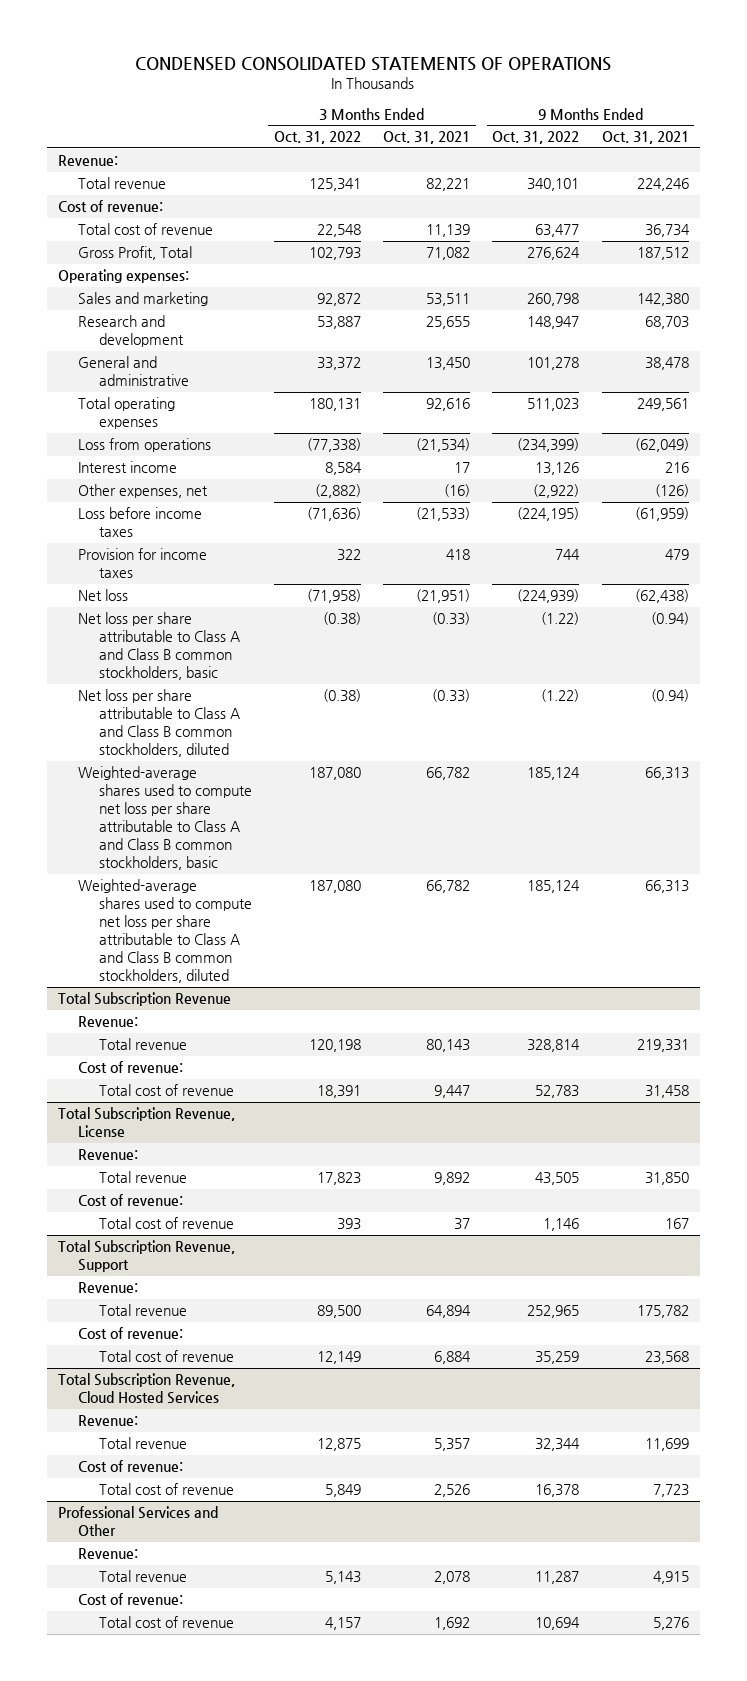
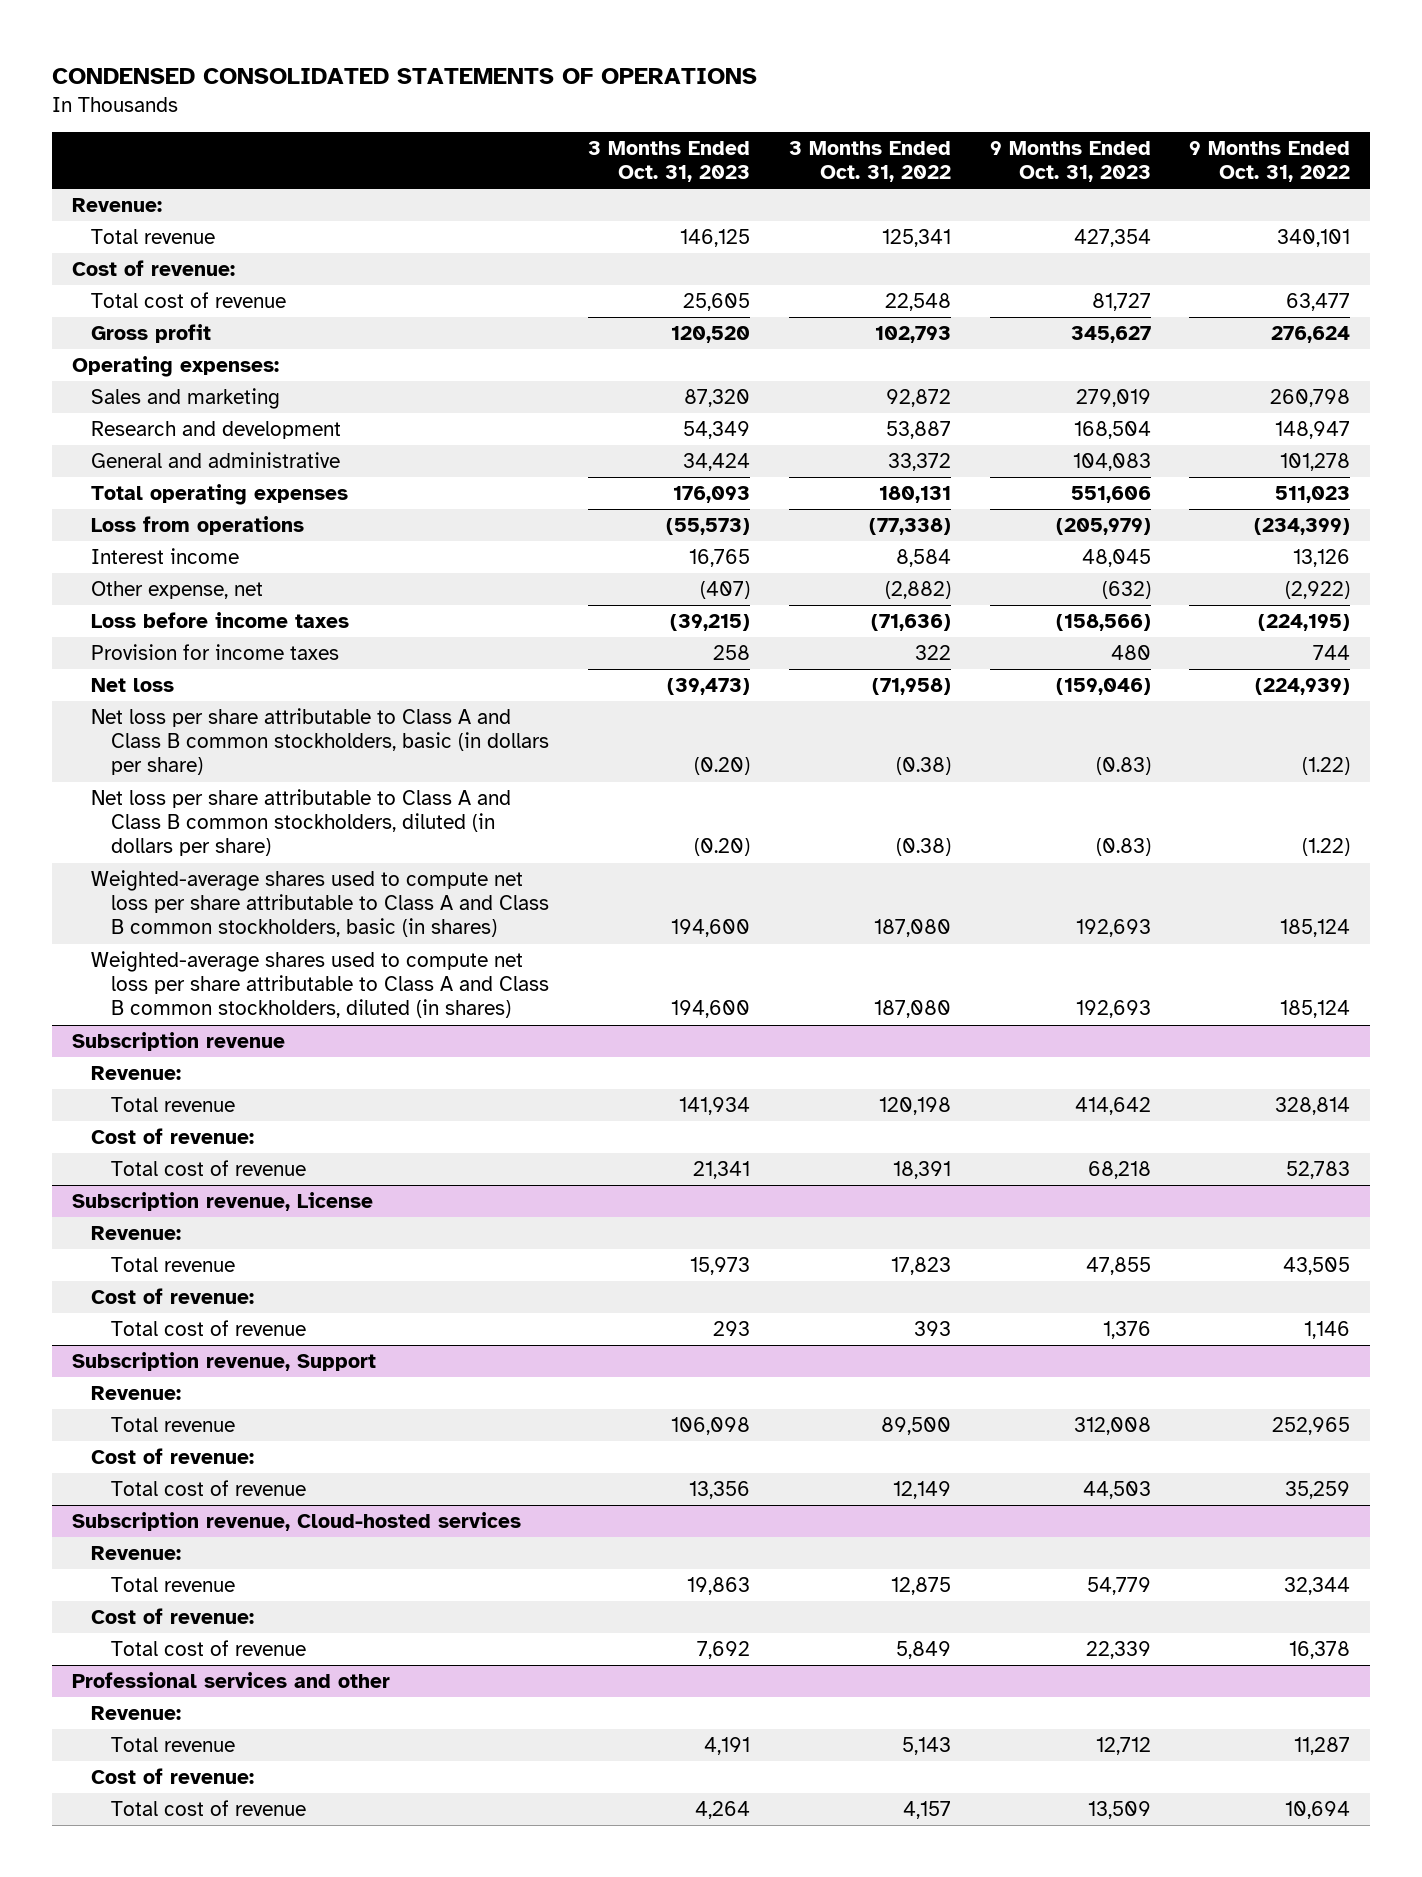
[383,131,471,145] Oct. 31, 2021 -> none
[601,131,689,145] Oct. 31, 2021 -> none
none -> [588,141,751,183] 3 Months Ended Oct. 31, 2023
none -> [989,141,1151,183] 9 Months Ended Oct. 31, 2023
[78,246,193,261] Gross Profit, Total -> [91,323,212,343] Gross profit
[78,484,209,499] Other expenses, net -> [91,580,264,599] Other expense, net
[78,612,240,681] Net loss per share attributable to Class A and Class B common stockholders, basic -> [91,707,550,776] Net loss per share attributable to Class A and Class B common stockholders, basic (in dollars per share)
[78,689,240,758] Net loss per share attributable to Class A and Class B common stockholders, diluted -> [91,788,512,857] Net loss per share attributable to Class A and Class B common stockholders, diluted (in dollars per share)
[78,766,252,871] Weighted-average shares used to compute net loss per share attributable to Class A and Class B common stockholders, basic -> [91,869,550,938] Weighted-average shares used to compute net loss per share attributable to Class A and Class B common stockholders, basic (in shares)
[78,879,252,984] Weighted-average shares used to compute net loss per share attributable to Class A and Class B common stockholders, diluted -> [91,950,550,1019] Weighted-average shares used to compute net loss per share attributable to Class A and Class B common stockholders, diluted (in shares)
[57,992,231,1007] Total Subscription Revenue -> [71,1031,285,1051] Subscription revenue
[57,1107,235,1138] Total Subscription Revenue, License -> [71,1191,373,1211] Subscription revenue, License
[57,1240,235,1273] Total Subscription Revenue, Support -> [71,1351,376,1371] Subscription revenue, Support
[57,1373,235,1405] Total Subscription Revenue, Cloud Hosted Services -> [71,1511,521,1531] Subscription revenue, Cloud-hosted services
[57,1506,218,1537] Professional Services and Other -> [71,1671,390,1688] Professional services and other

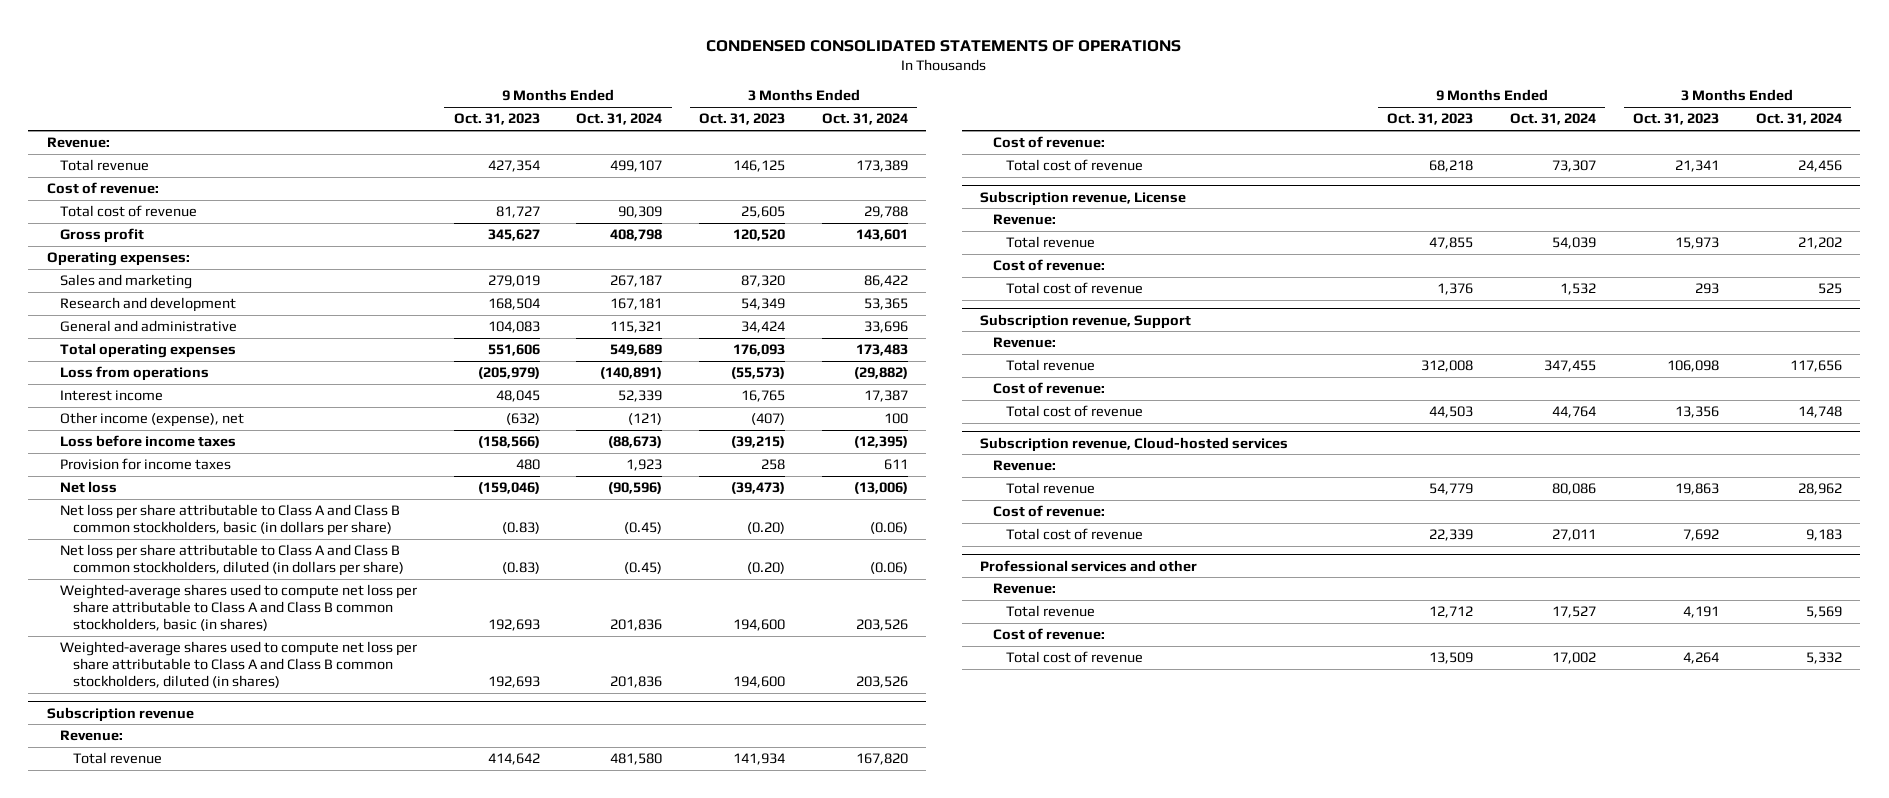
[788,141,951,183] 3 Months Ended Oct. 31, 2022 -> none
[1189,141,1351,183] 9 Months Ended Oct. 31, 2022 -> none
none -> [576,113,663,126] Oct. 31, 2024
none -> [822,113,909,126] Oct. 31, 2024
[91,580,264,599] Other expense, net -> [59,412,244,428] Other income (expense), net

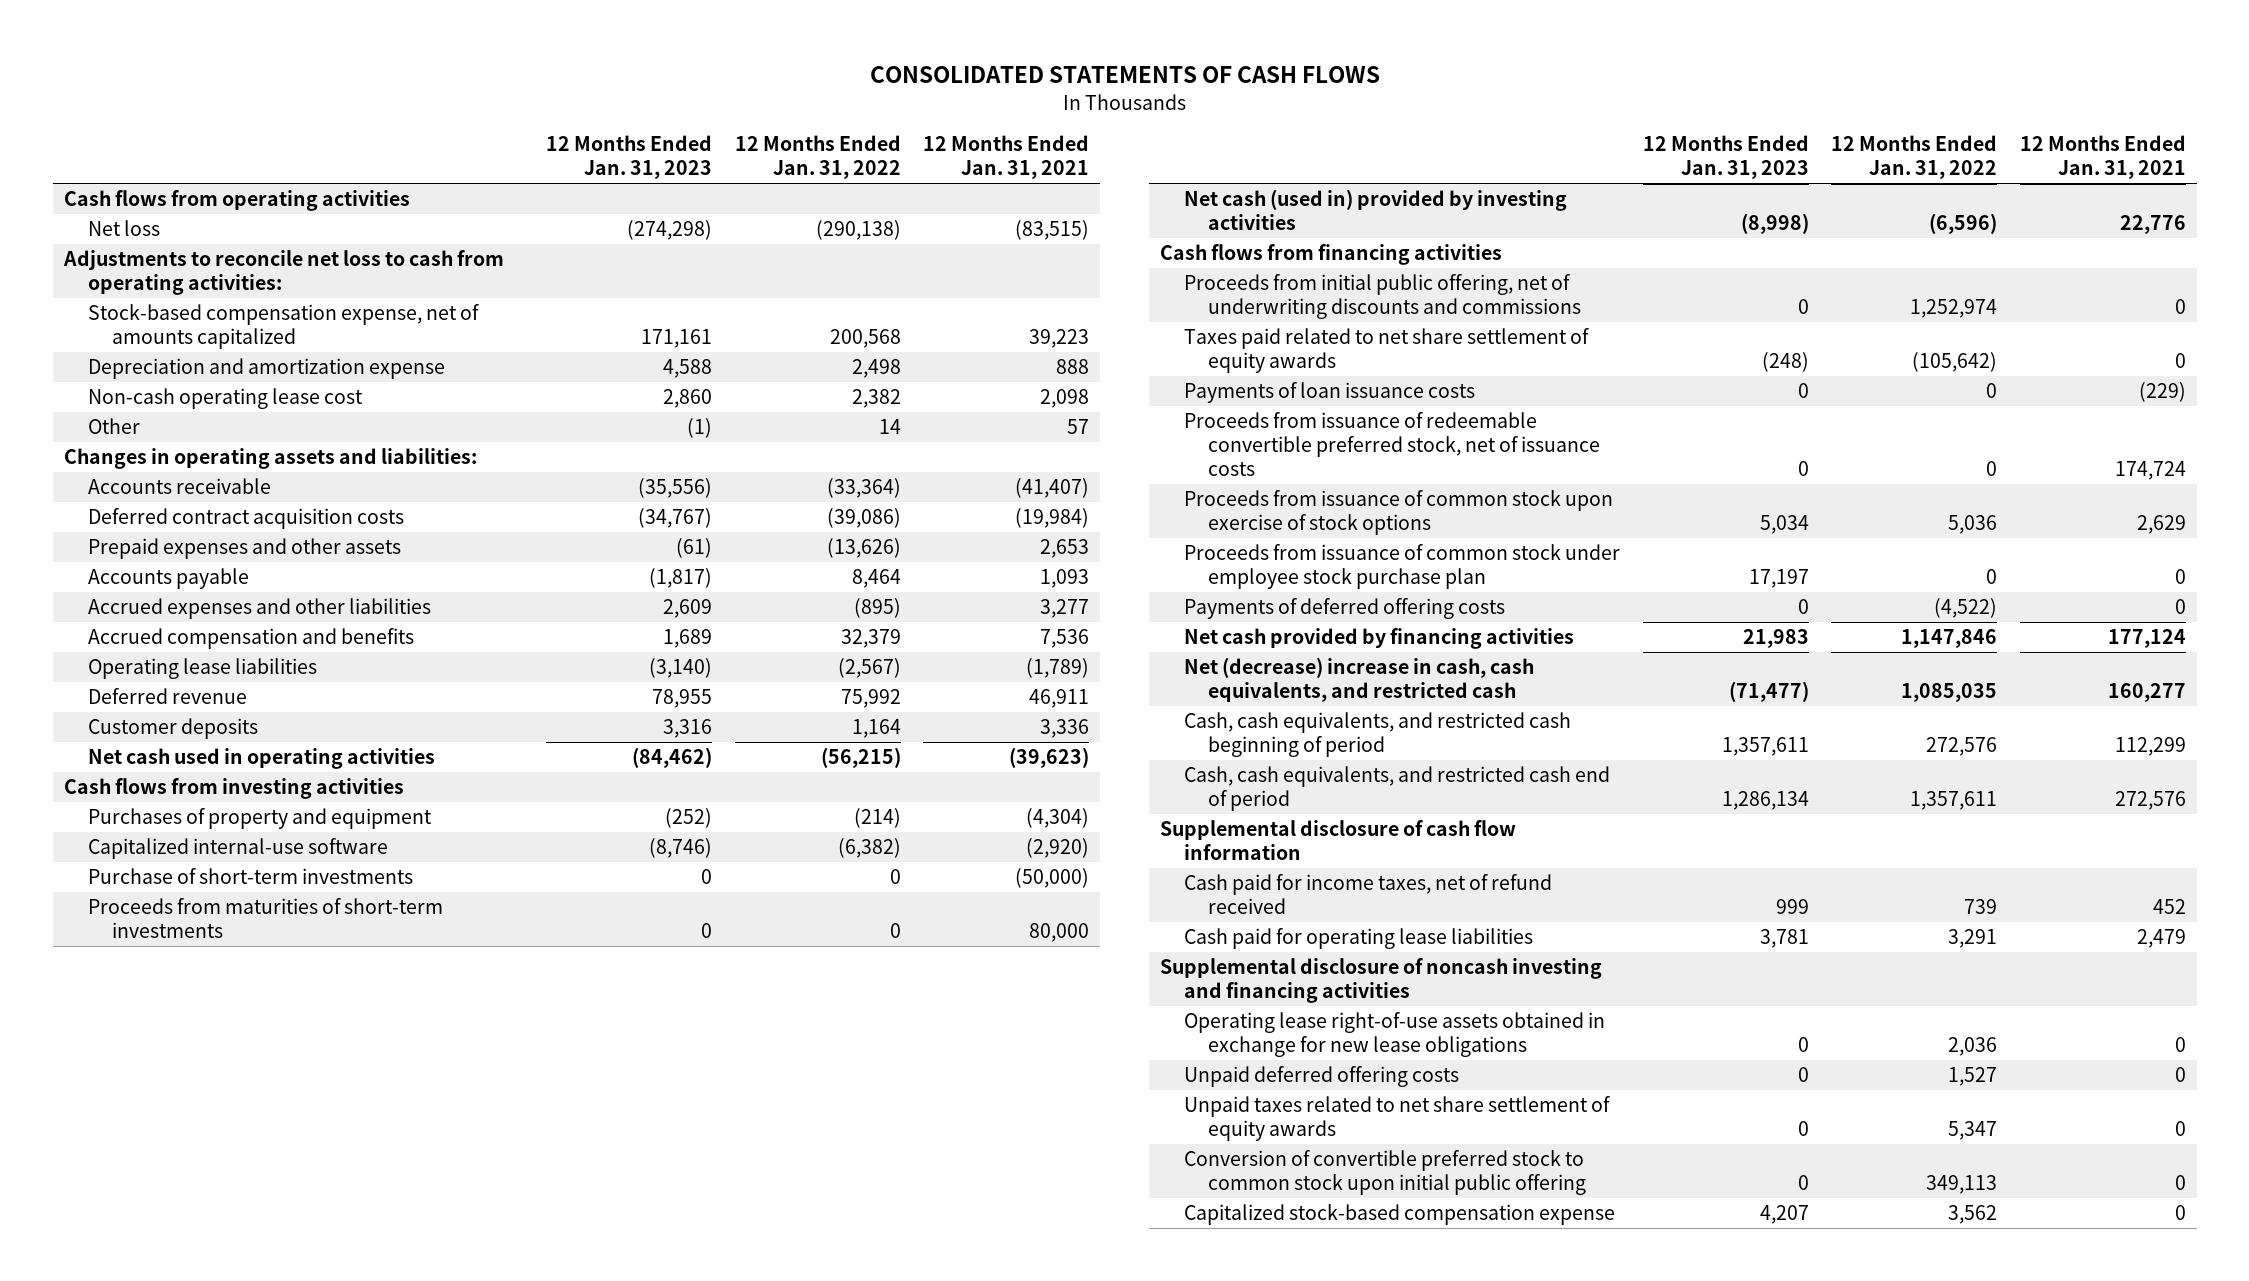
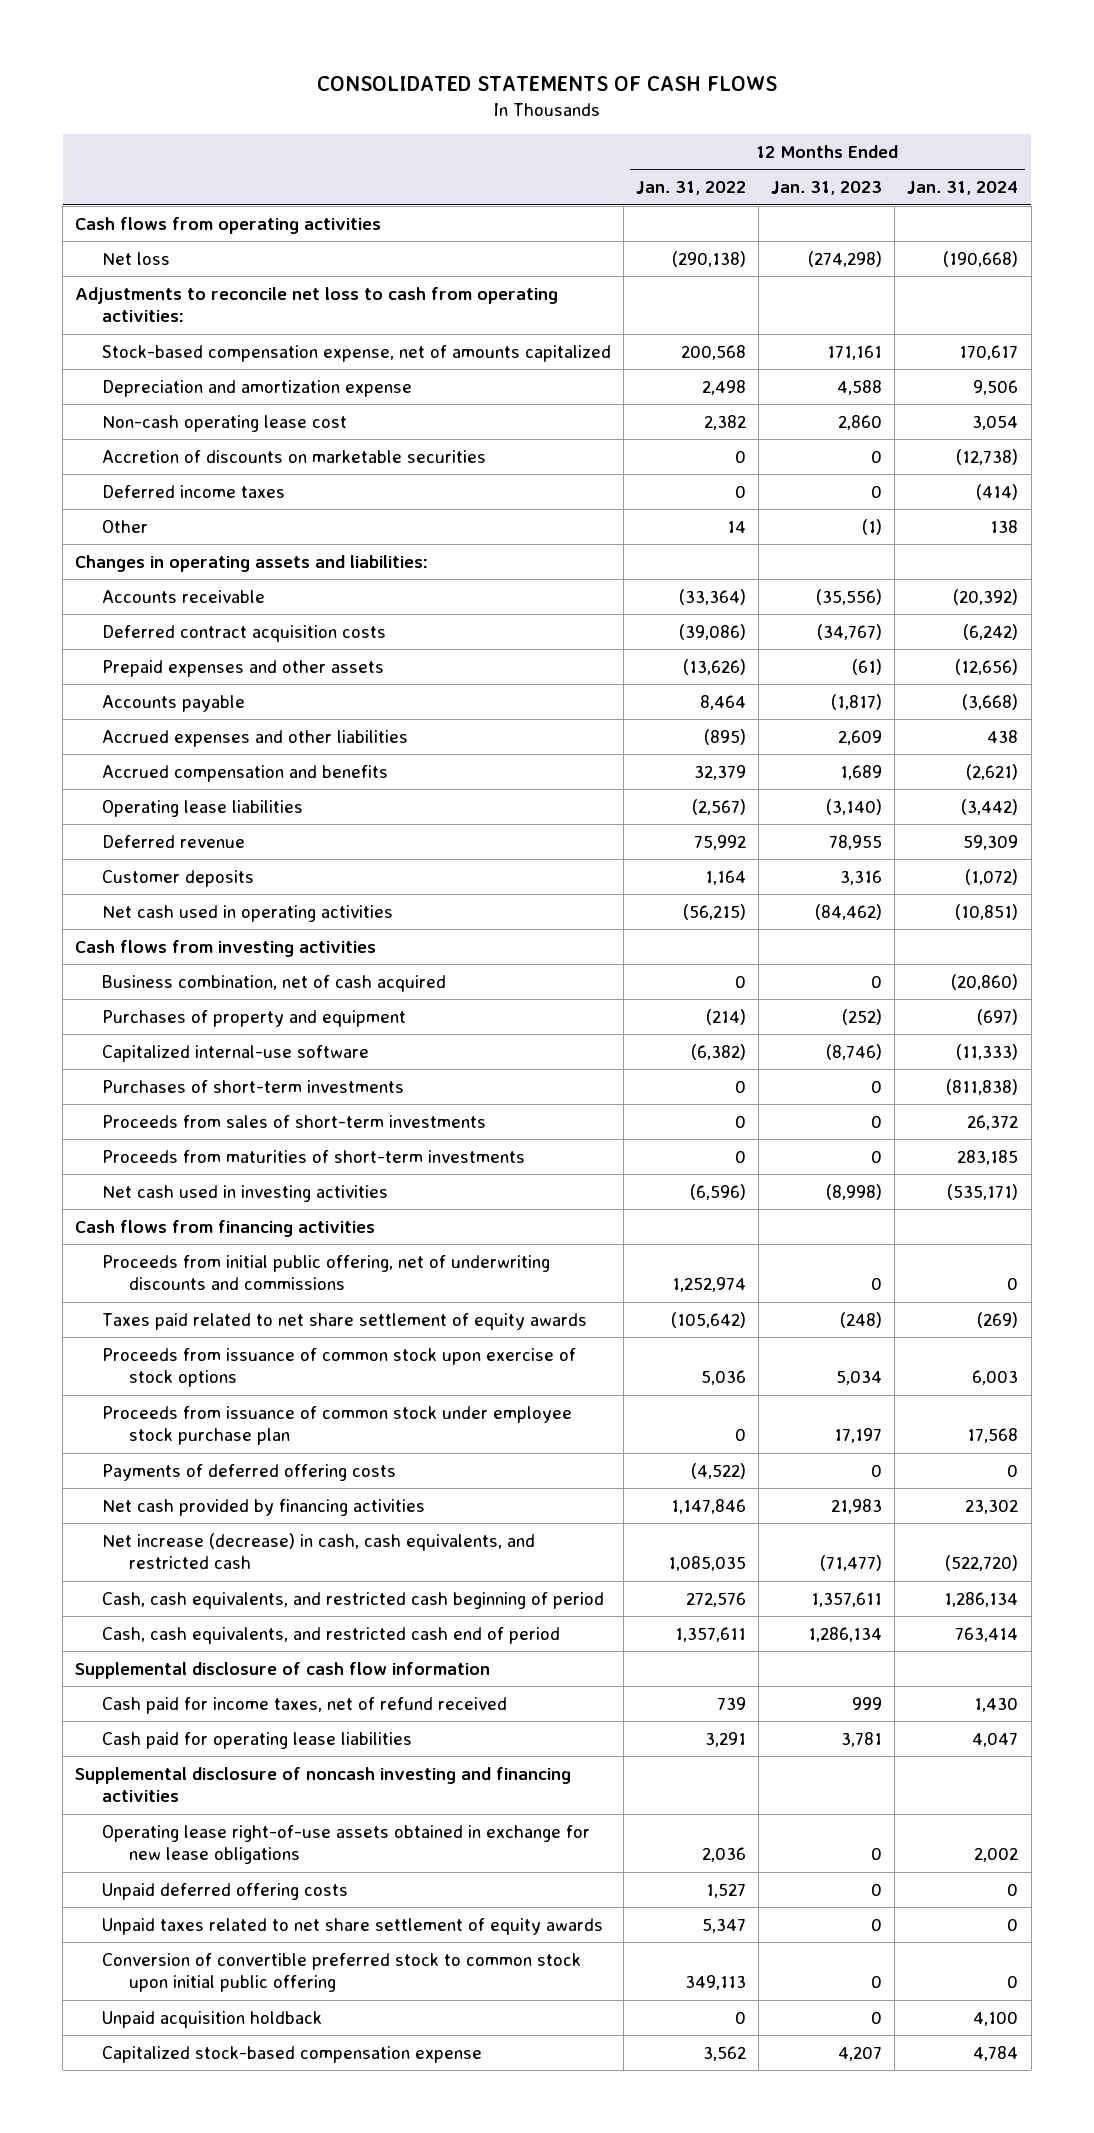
[923,135,1090,180] 12 Months Ended Jan. 31, 2021 -> none
none -> [907,181,1019,196] Jan. 31, 2024
none -> [101,449,486,463] Accretion of discounts on marketable securities
none -> [101,484,285,498] Deferred income taxes
none -> [101,974,446,992] Business combination, net of cash acquired
[87,868,413,885] Purchase of short-term investments -> [101,1079,404,1093] Purchases of short-term investments
none -> [101,1114,486,1128] Proceeds from sales of short-term investments
[1184,189,1568,231] Net cash (used in) provided by investing activities -> [101,1184,388,1202] Net cash used in investing activities
[1184,382,1476,404] Payments of loan issuance costs -> none
[1184,412,1601,477] Proceeds from issuance of redeemable convertible preferred stock, net of issuance costs -> none
[1184,657,1535,703] Net (decrease) increase in cash, cash equivalents, and restricted cash -> [101,1532,535,1570] Net increase (decrease) in cash, cash equivalents, and restricted cash
none -> [101,2010,322,2028] Unpaid acquisition holdback

